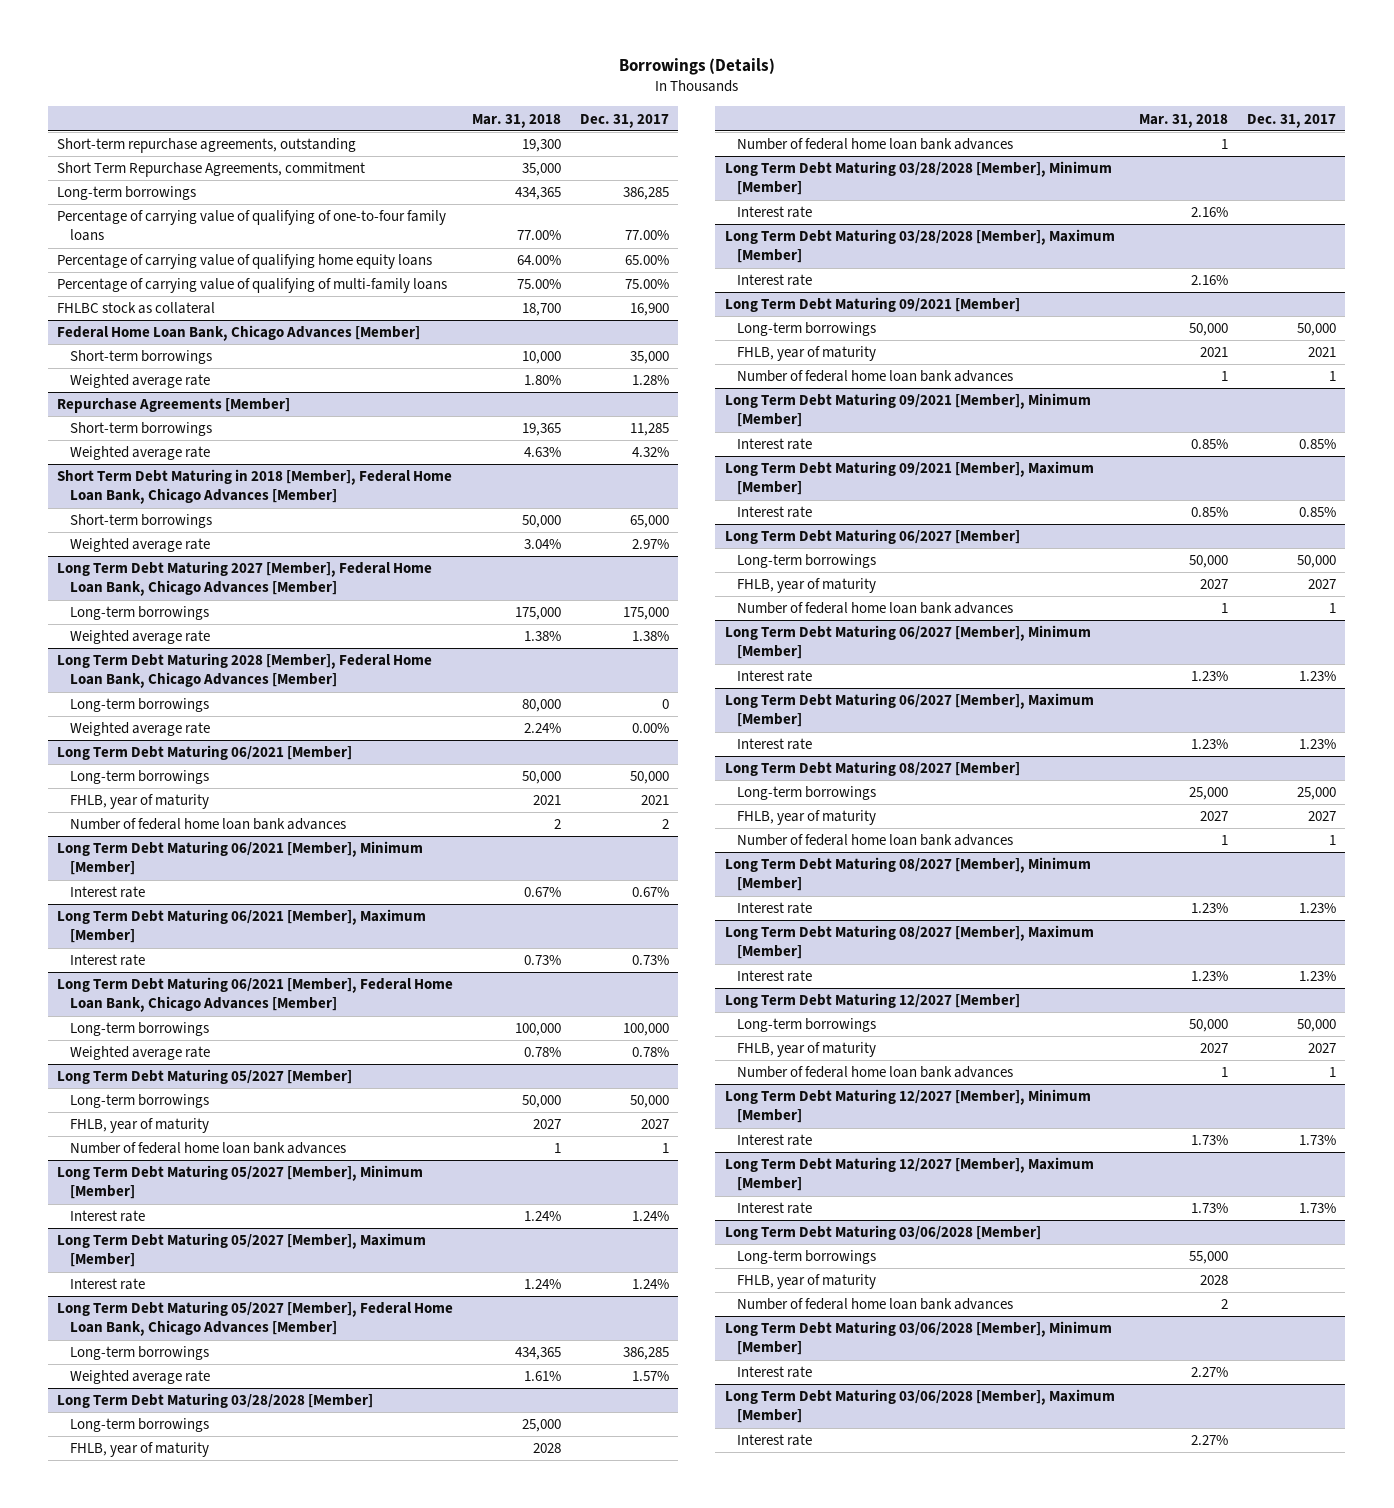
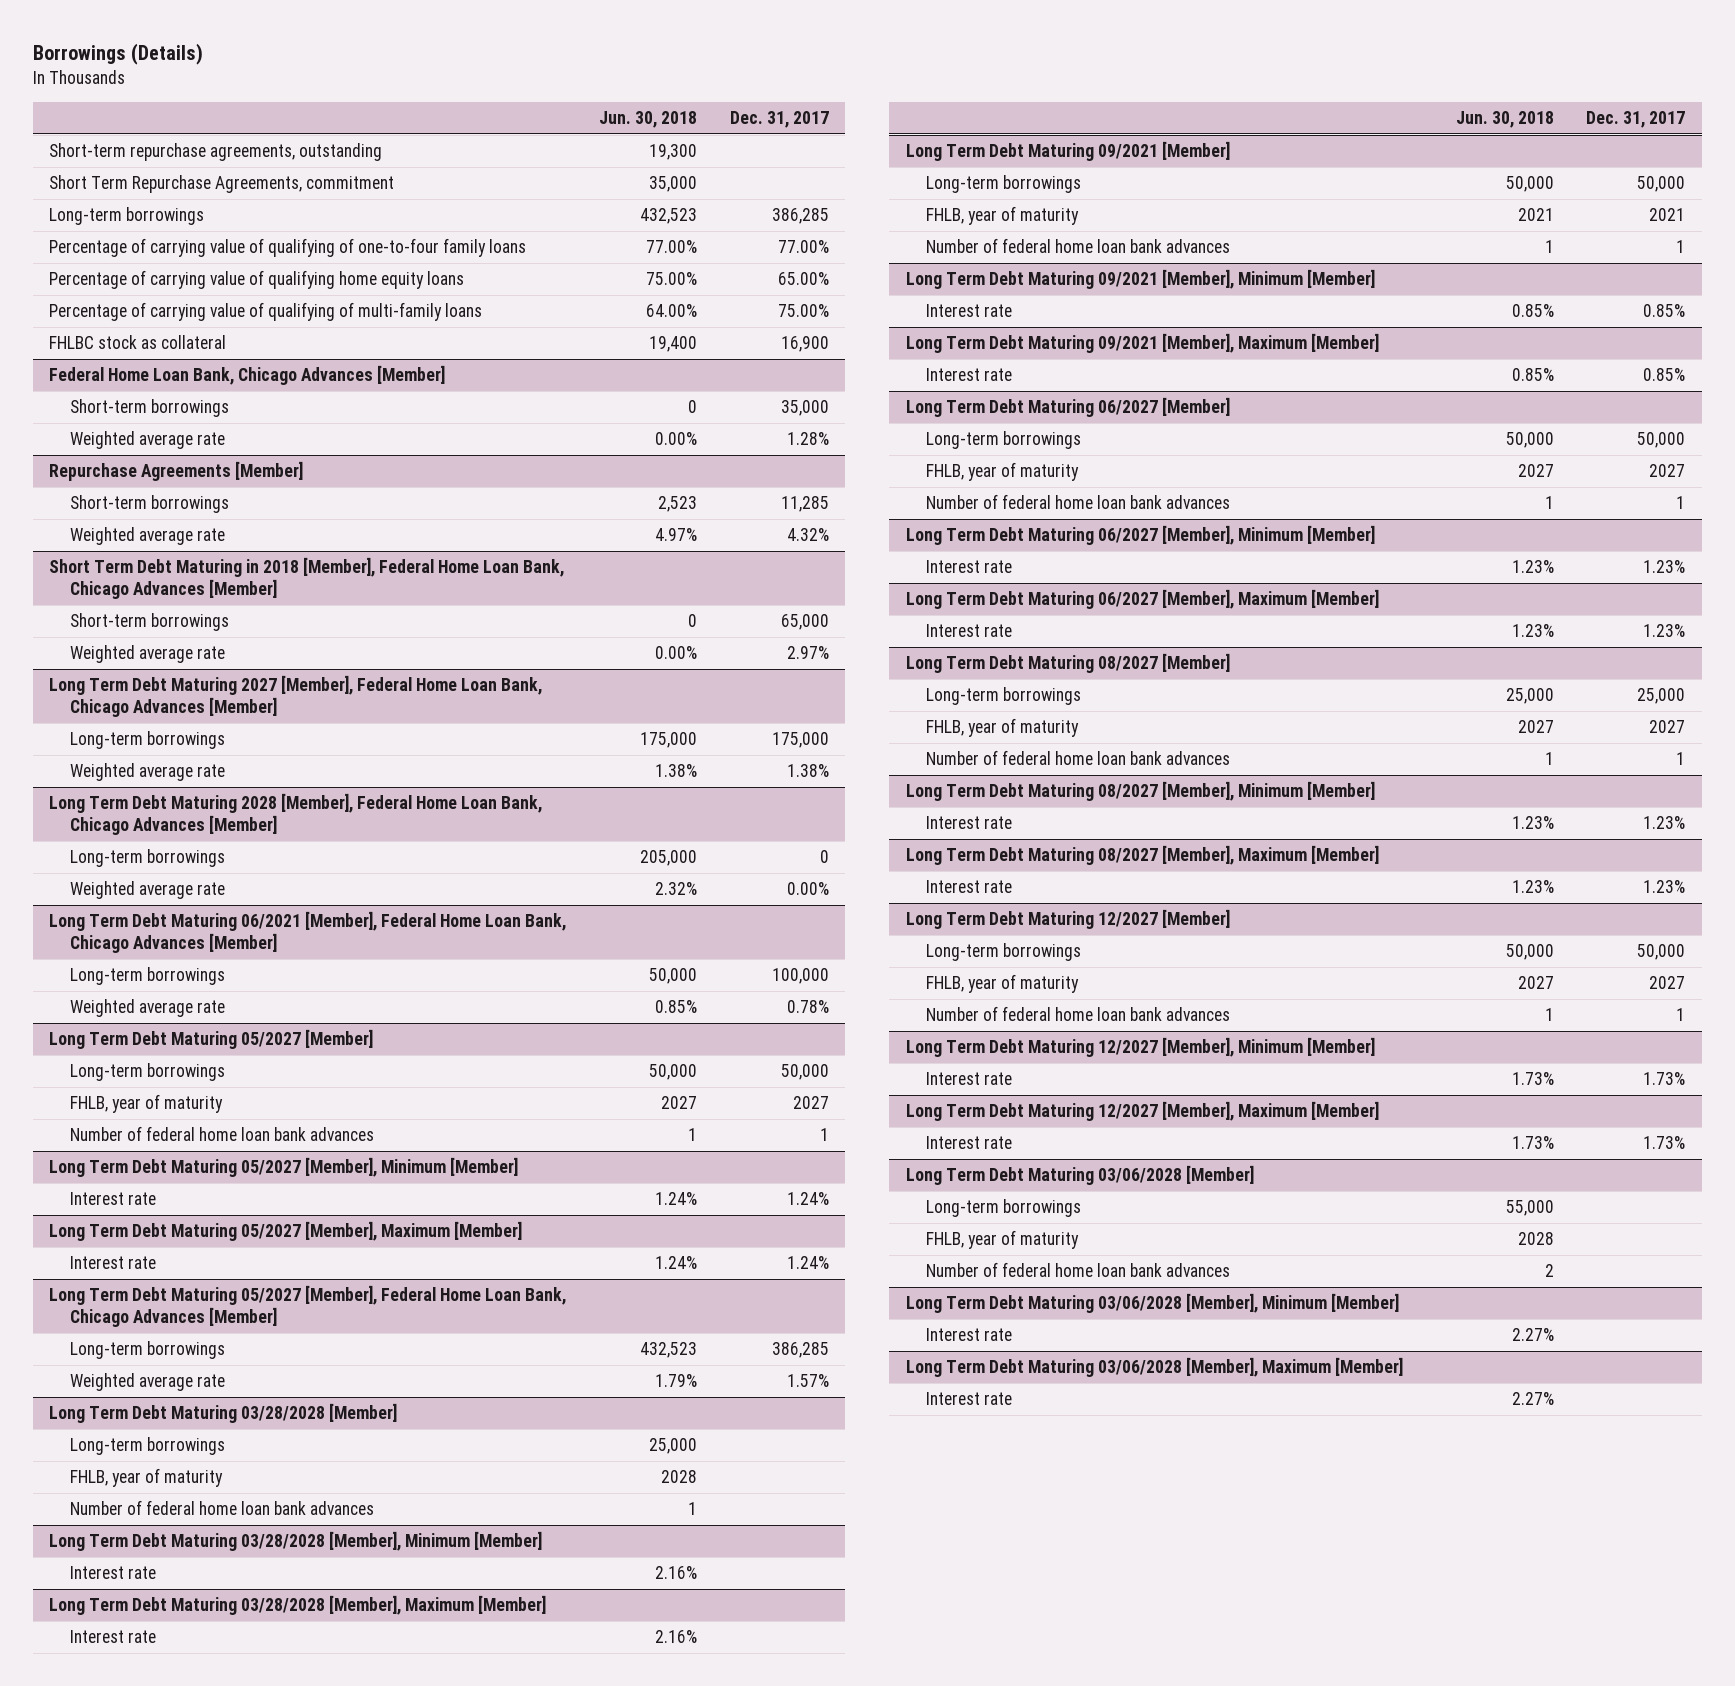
[472,113,562,128] Mar. 31, 2018 -> none
none -> [599,111,698,129] Jun. 30, 2018
[57,745,353,761] Long Term Debt Maturing 06/2021 [Member] -> none
[70,770,210,785] Long-term borrowings -> none
[70,794,210,810] FHLB, year of maturity -> none
[70,818,347,831] Number of federal home loan bank advances -> none
[57,841,424,876] Long Term Debt Maturing 06/2021 [Member], Minimum [Member] -> none
[70,886,146,899] Interest rate -> none
[57,909,427,944] Long Term Debt Maturing 06/2021 [Member], Maximum [Member] -> none
[70,954,146,967] Interest rate -> none

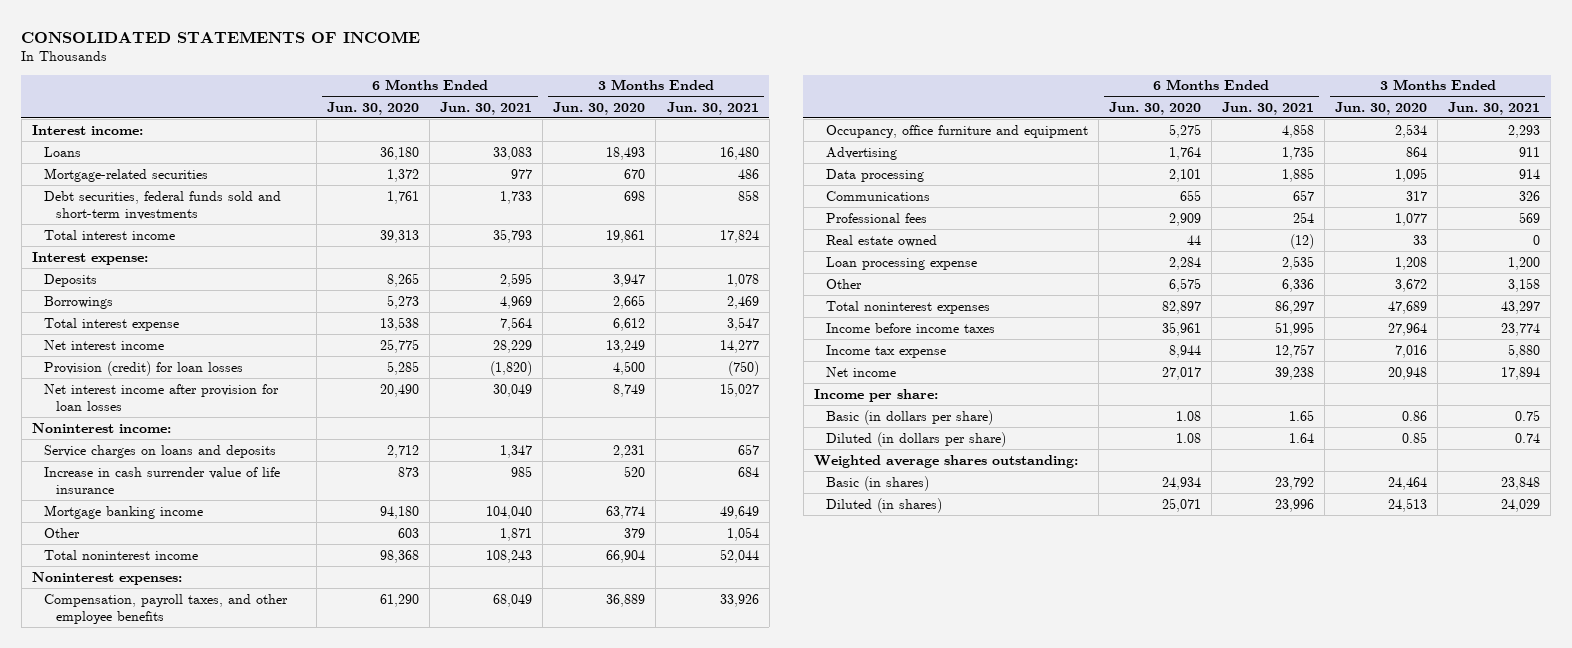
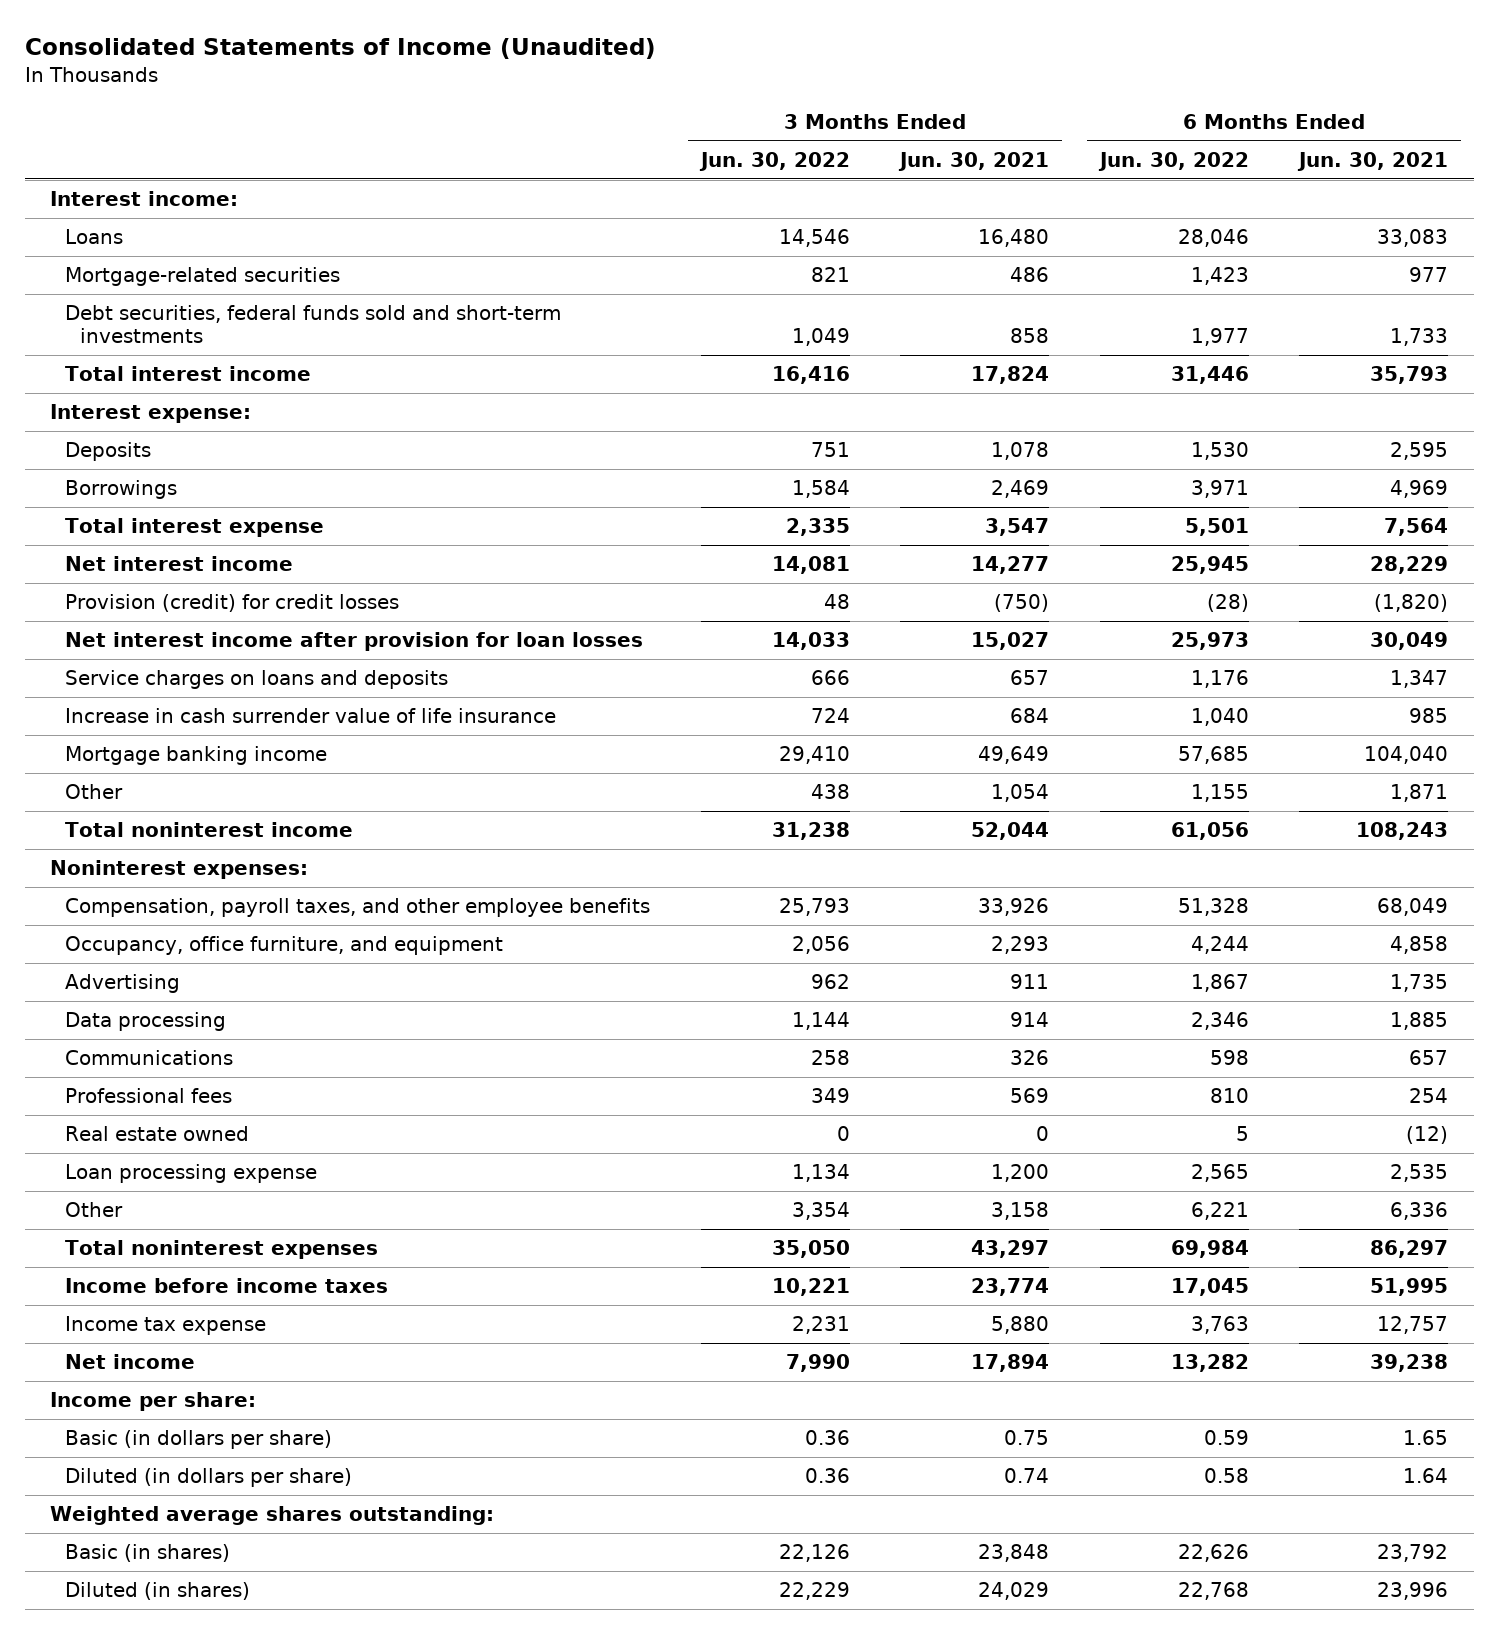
[21,30,421,43] CONSOLIDATED STATEMENTS OF INCOME -> [24,38,656,60] Consolidated Statements of Income (Unaudited)
[327,101,420,115] Jun. 30, 2020 -> none
[553,101,646,115] Jun. 30, 2020 -> none
none -> [698,151,850,171] Jun. 30, 2022
none -> [1097,151,1249,171] Jun. 30, 2022
[44,360,244,376] Provision (credit) for loan losses -> [65,594,400,613] Provision (credit) for credit losses
[32,422,172,433] Noninterest income: -> none
[825,124,1088,138] Occupancy, office furniture and equipment -> [65,936,504,956] Occupancy, office furniture, and equipment

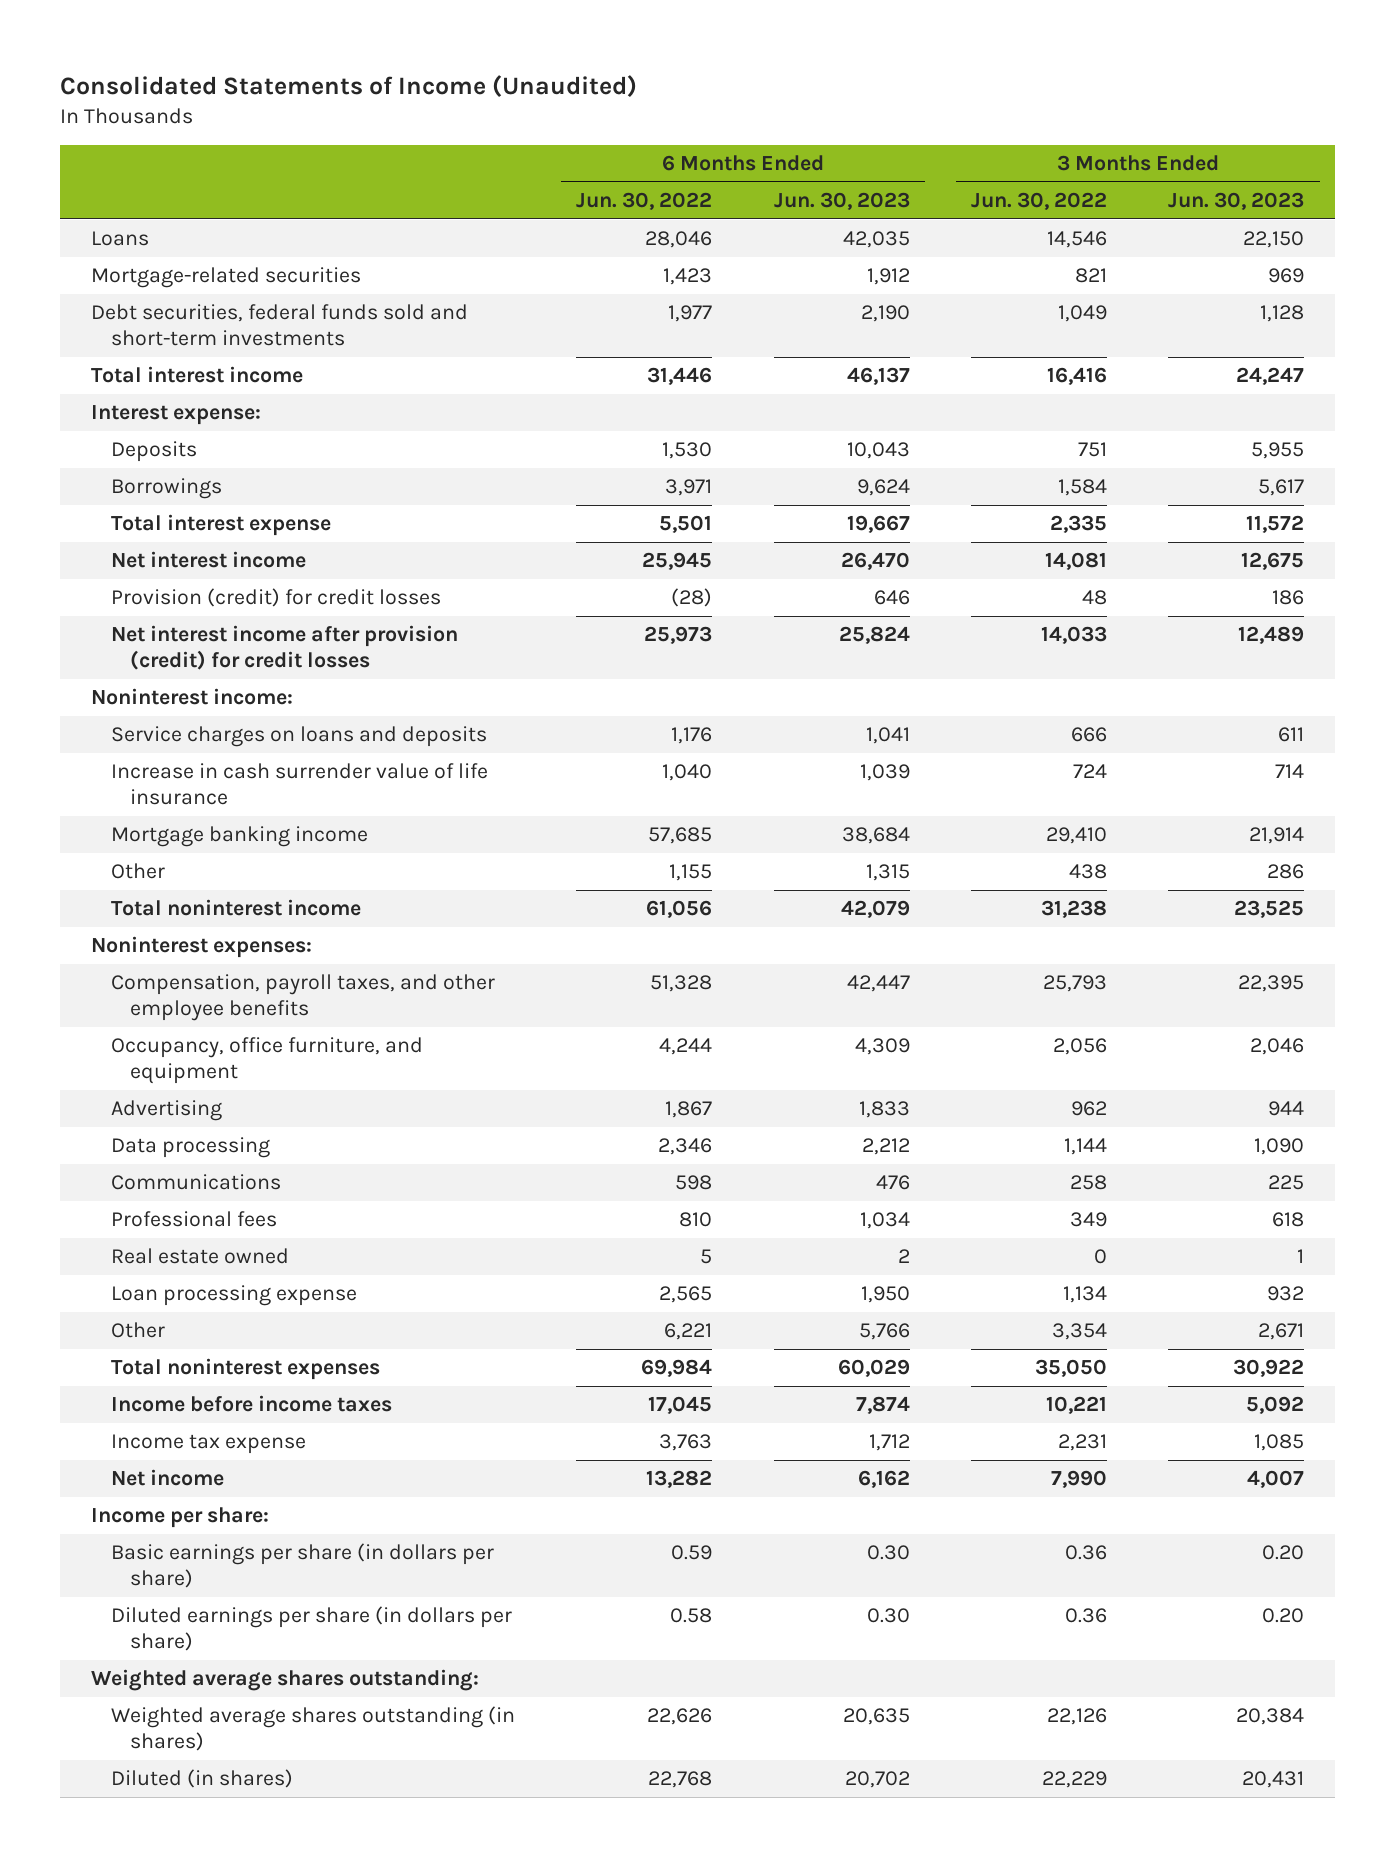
[898,151,1050,171] Jun. 30, 2021 -> none
[1297,151,1449,171] Jun. 30, 2021 -> none
none -> [773,191,910,210] Jun. 30, 2023
none -> [1168,191,1305,210] Jun. 30, 2023
[49,191,238,207] Interest income: -> none
[65,632,644,652] Net interest income after provision for loan losses -> [110,625,458,670] Net interest income after provision (credit) for credit losses
none -> [91,688,294,706] Noninterest income:
[65,1430,333,1450] Basic (in dollars per share) -> [110,1543,494,1588] Basic earnings per share (in dollars per share)
[65,1468,353,1488] Diluted (in dollars per share) -> [110,1606,512,1651] Diluted earnings per share (in dollars per share)
[65,1544,231,1563] Basic (in shares) -> [110,1706,515,1751] Weighted average shares outstanding (in shares)

